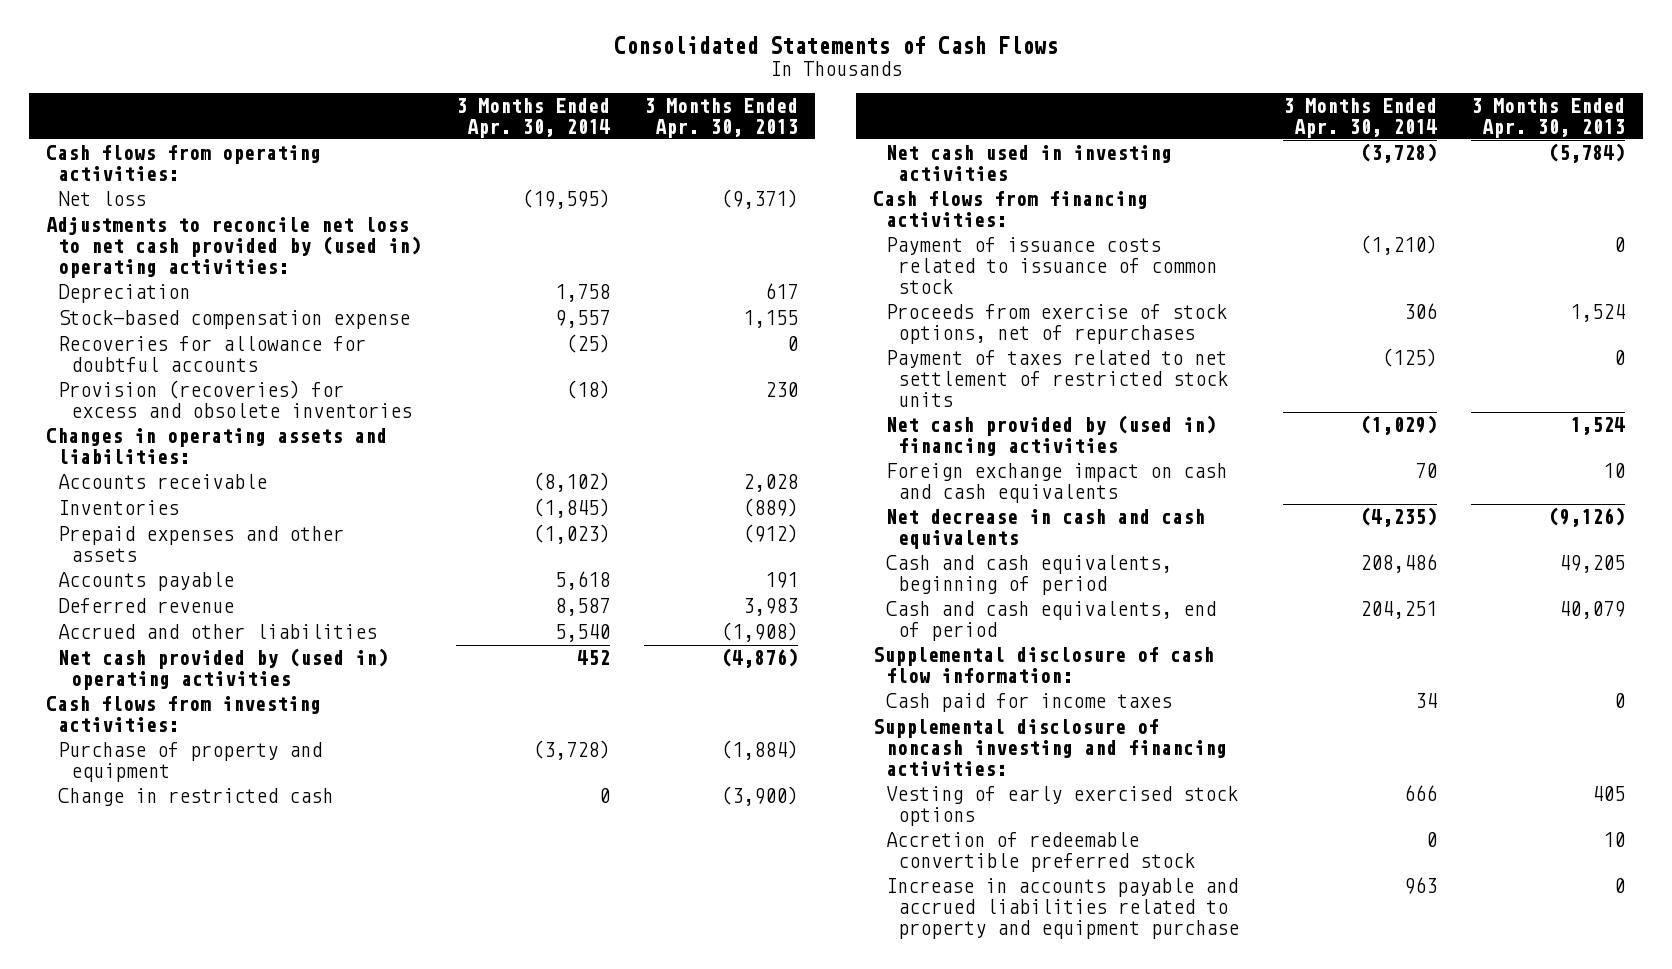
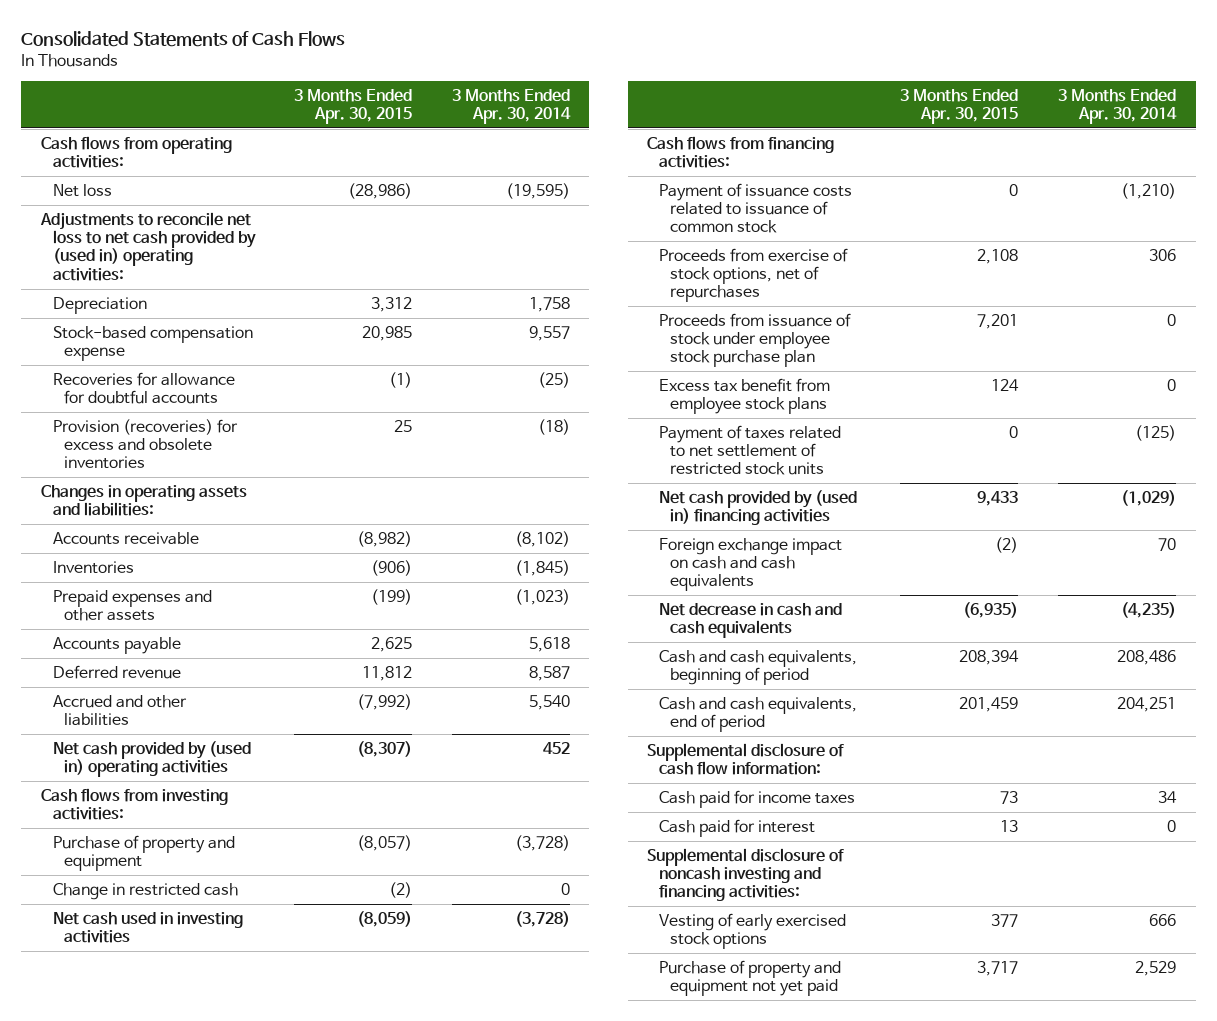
[644,97,799,138] 3 Months Ended Apr. 30, 2013 -> none
none -> [294,88,413,124] 3 Months Ended Apr. 30, 2015
none -> [658,312,851,368] Proceeds from issuance of stock under employee stock purchase plan
none -> [658,377,830,415] Excess tax benefit from employee stock plans
none -> [658,818,815,837] Cash paid for interest
[885,832,1195,872] Accretion of redeemable convertible preferred stock -> none
[885,878,1239,939] Increase in accounts payable and accrued liabilities related to property and equipment purchase -> [658,959,841,997] Purchase of property and equipment not yet paid
[1403,877,1437,895] 963 -> [1134,960,1176,976] 2,529

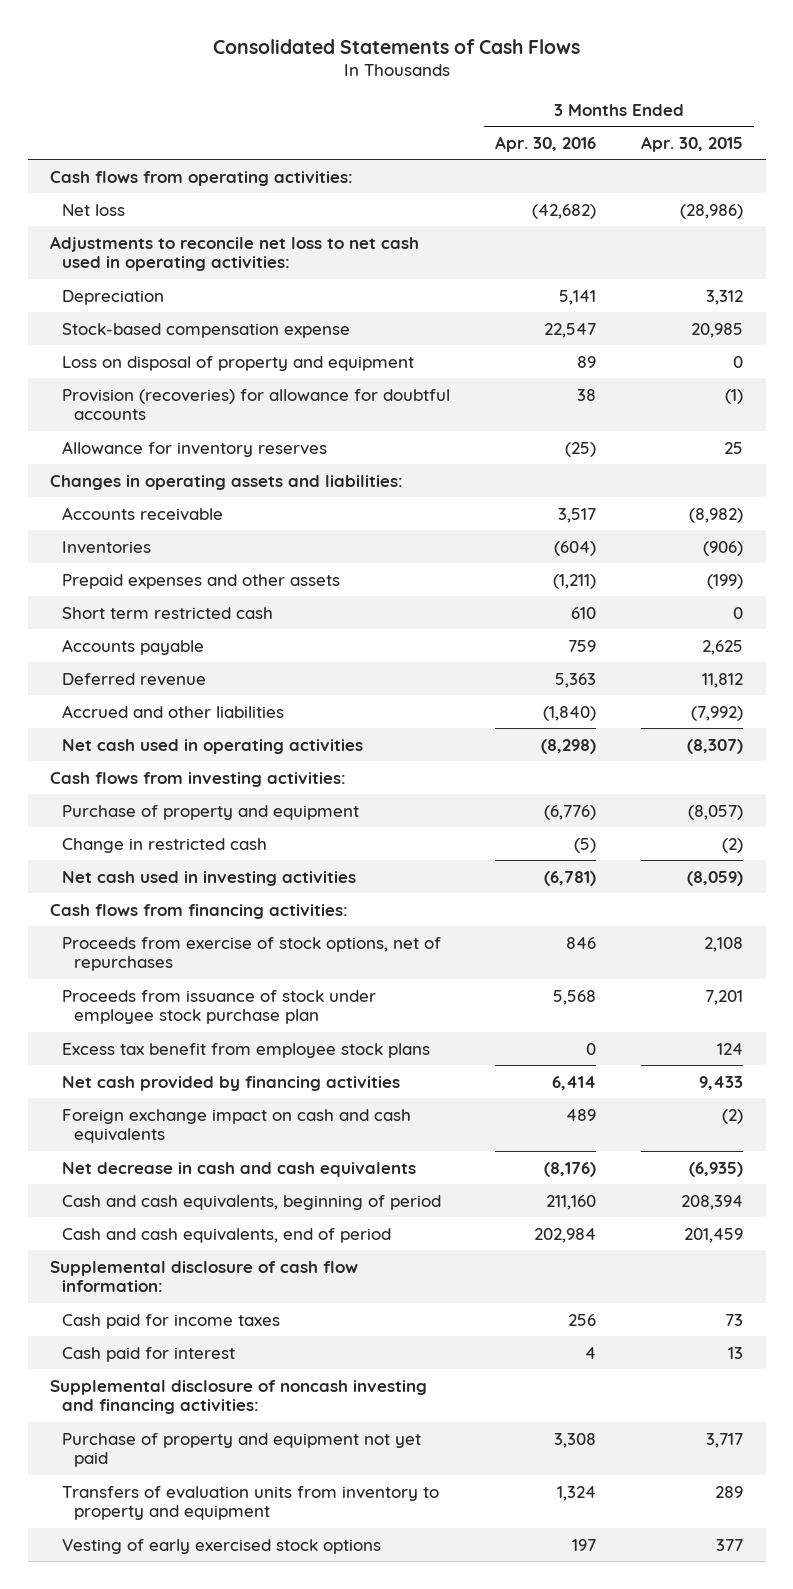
[451,88,571,124] 3 Months Ended Apr. 30, 2014 -> none
none -> [495,135,597,152] Apr. 30, 2016
[40,211,256,281] Adjustments to reconcile net loss to net cash provided by (used in) operating activities: -> [50,235,420,272] Adjustments to reconcile net loss to net cash used in operating activities:
[52,418,238,470] Provision (recoveries) for excess and obsolete inventories -> none
none -> [62,355,415,371] Loss on disposal of property and equipment
[52,371,235,405] Recoveries for allowance for doubtful accounts -> [62,388,451,421] Provision (recoveries) for allowance for doubtful accounts
none -> [62,440,328,457] Allowance for inventory reserves
none -> [62,606,274,619] Short term restricted cash
[52,740,251,778] Net cash provided by (used in) operating activities -> [62,738,364,754] Net cash used in operating activities
[658,182,852,234] Payment of issuance costs related to issuance of common stock -> none
[658,424,841,476] Payment of taxes related to net settlement of restricted stock units -> none
[658,489,857,526] Net cash provided by (used in) financing activities -> [62,1075,401,1091] Net cash provided by financing activities
none -> [62,1485,440,1521] Transfers of evaluation units from inventory to property and equipment
[658,912,846,950] Vesting of early exercised stock options -> [62,1538,382,1554] Vesting of early exercised stock options

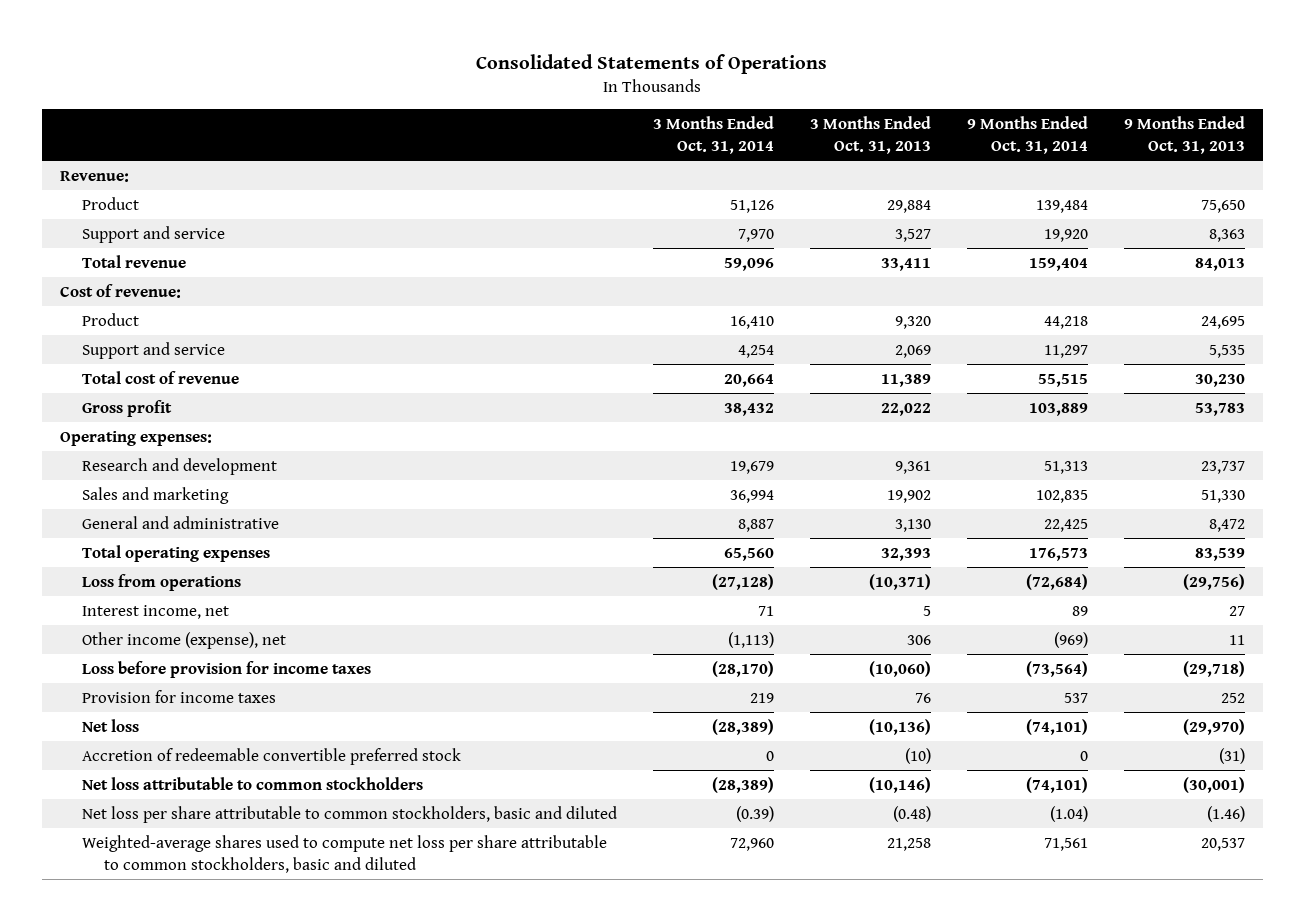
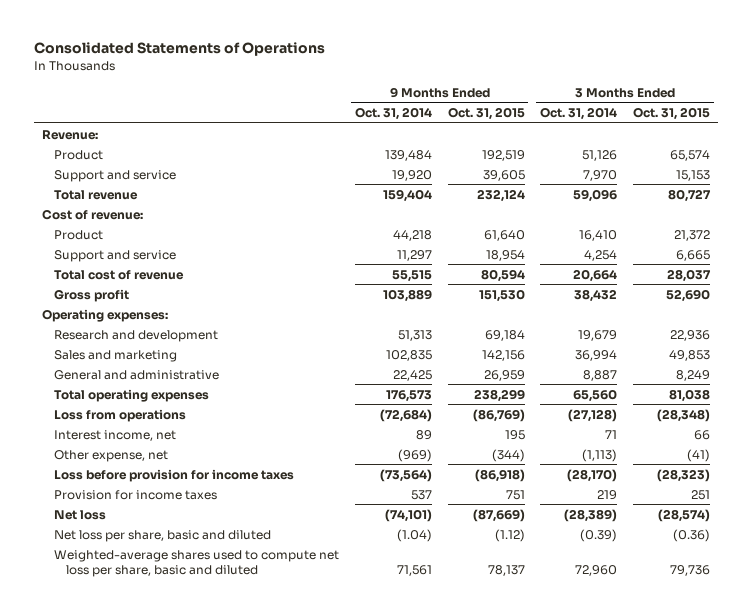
[809,115,931,154] 3 Months Ended Oct. 31, 2013 -> none
[1123,115,1245,154] 9 Months Ended Oct. 31, 2013 -> none
none -> [447,106,525,120] Oct. 31, 2015
none -> [632,106,710,120] Oct. 31, 2015
[82,632,287,650] Other income (expense), net -> [54,449,169,462] Other expense, net
[82,748,462,766] Accretion of redeemable convertible preferred stock -> none
[82,777,424,791] Net loss attributable to common stockholders -> none
[82,806,618,824] Net loss per share attributable to common stockholders, basic and diluted -> [54,529,272,542] Net loss per share, basic and diluted
[82,835,608,874] Weighted-average shares used to compute net loss per share attributable to common stockholders, basic and diluted -> [54,549,340,577] Weighted-average shares used to compute net loss per share, basic and diluted

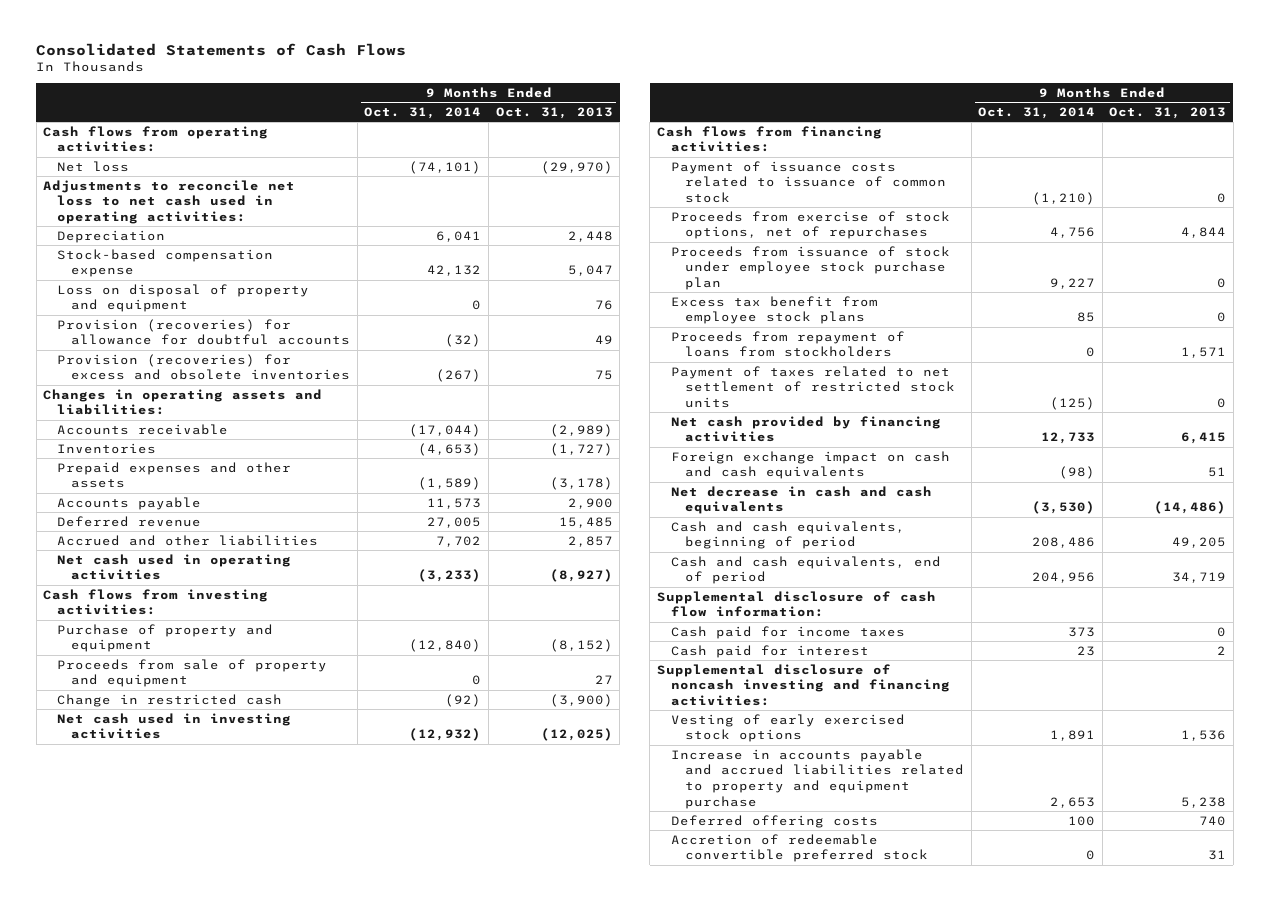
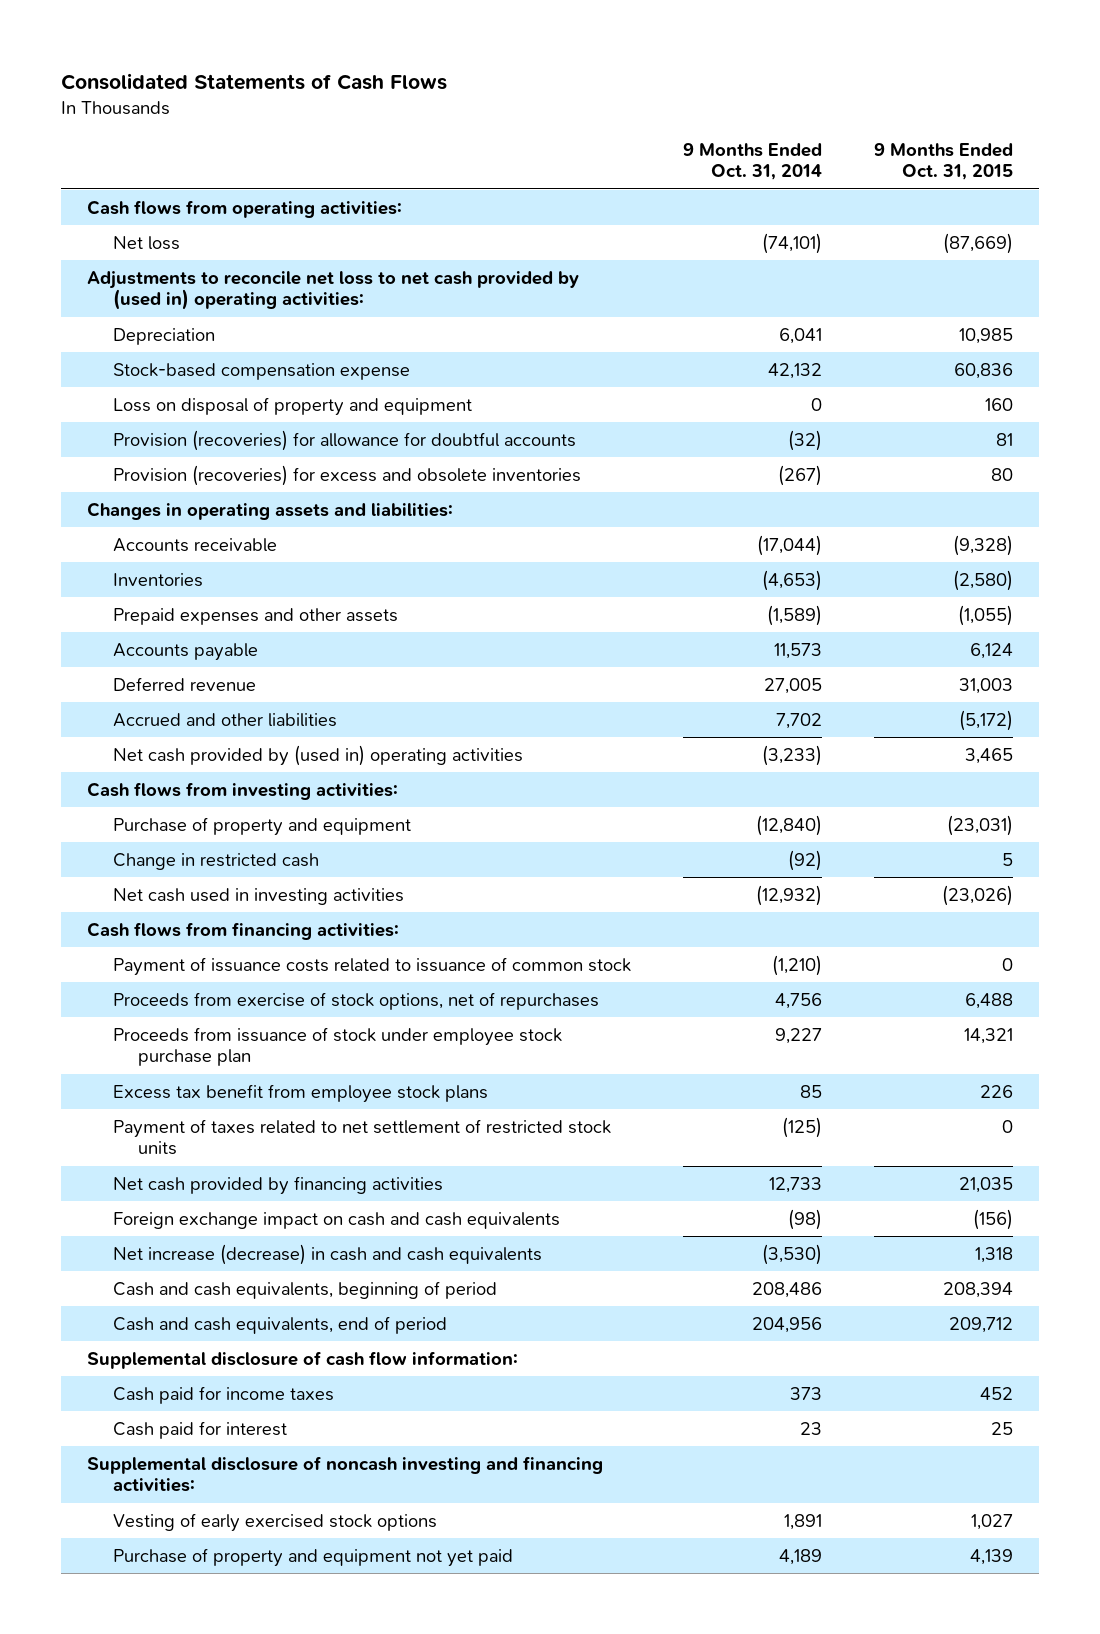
[495,107,613,120] Oct. 31, 2013 -> none
none -> [874,143,1014,181] 9 Months Ended Oct. 31, 2015
[43,179,296,225] Adjustments to reconcile net loss to net cash used in operating activities: -> [86,270,579,311] Adjustments to reconcile net loss to net cash provided by (used in) operating activities:
[57,553,292,581] Net cash used in operating activities -> [112,744,523,766] Net cash provided by (used in) operating activities
[57,658,328,688] Proceeds from sale of property and equipment -> none
[670,330,905,358] Proceeds from repayment of loans from stockholders -> none
[670,485,932,515] Net decrease in cash and cash equivalents -> [112,1243,542,1265] Net increase (decrease) in cash and cash equivalents
[670,814,878,828] Deferred offering costs -> none
[670,833,929,863] Accretion of redeemable convertible preferred stock -> none
[670,748,965,809] Increase in accounts payable and accrued liabilities related to property and equipment purchase -> [112,1547,513,1567] Purchase of property and equipment not yet paid
[1050,796,1096,808] 2,653 -> [778,1548,822,1565] 4,189

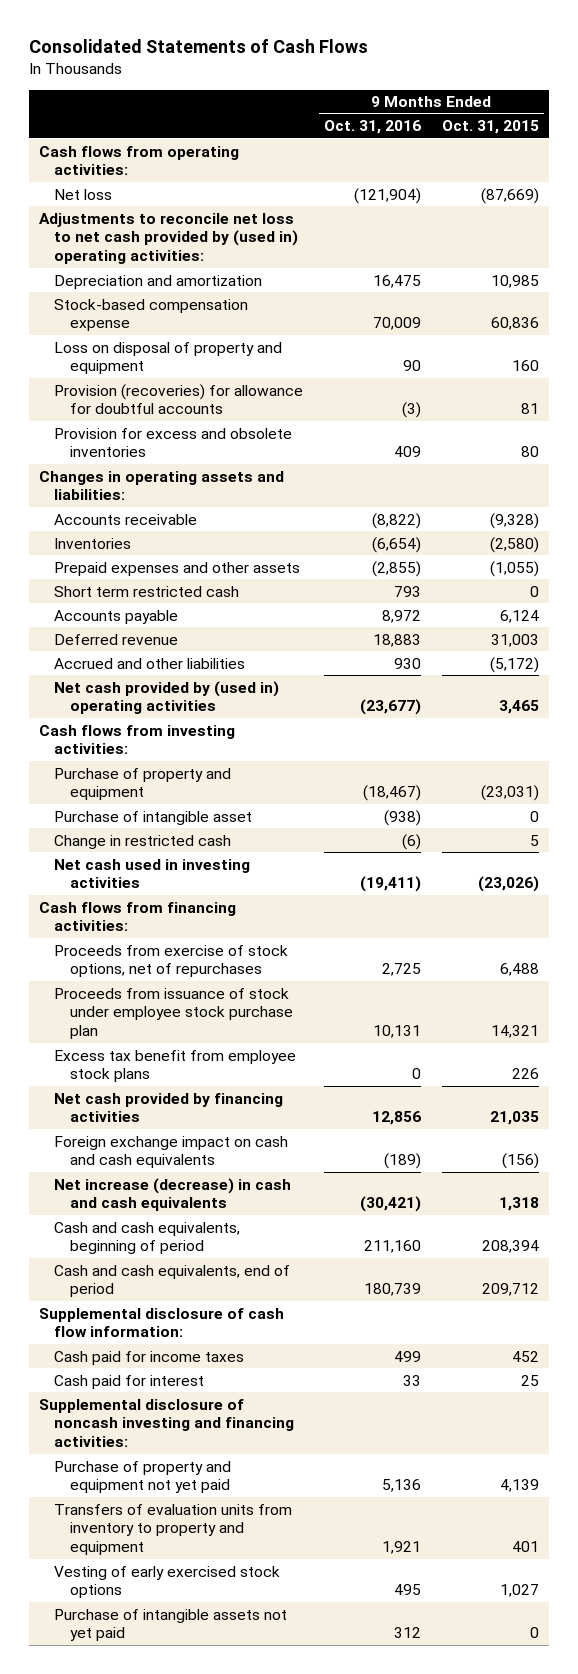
[682,143,822,181] 9 Months Ended Oct. 31, 2014 -> none
none -> [324,120,422,135] Oct. 31, 2016
[112,327,215,345] Depreciation -> [54,274,263,289] Depreciation and amortization
[112,464,581,486] Provision (recoveries) for excess and obsolete inventories -> [54,427,293,458] Provision for excess and obsolete inventories
none -> [54,585,240,597] Short term restricted cash
none -> [54,810,253,825] Purchase of intangible asset
[112,956,631,976] Payment of issuance costs related to issuance of common stock -> none
[112,1118,611,1156] Payment of taxes related to net settlement of restricted stock units -> none
none -> [54,1503,293,1556] Transfers of evaluation units from inventory to property and equipment
[112,1512,437,1532] Vesting of early exercised stock options -> [54,1565,281,1599] Vesting of early exercised stock options
none -> [54,1608,288,1642] Purchase of intangible assets not yet paid

